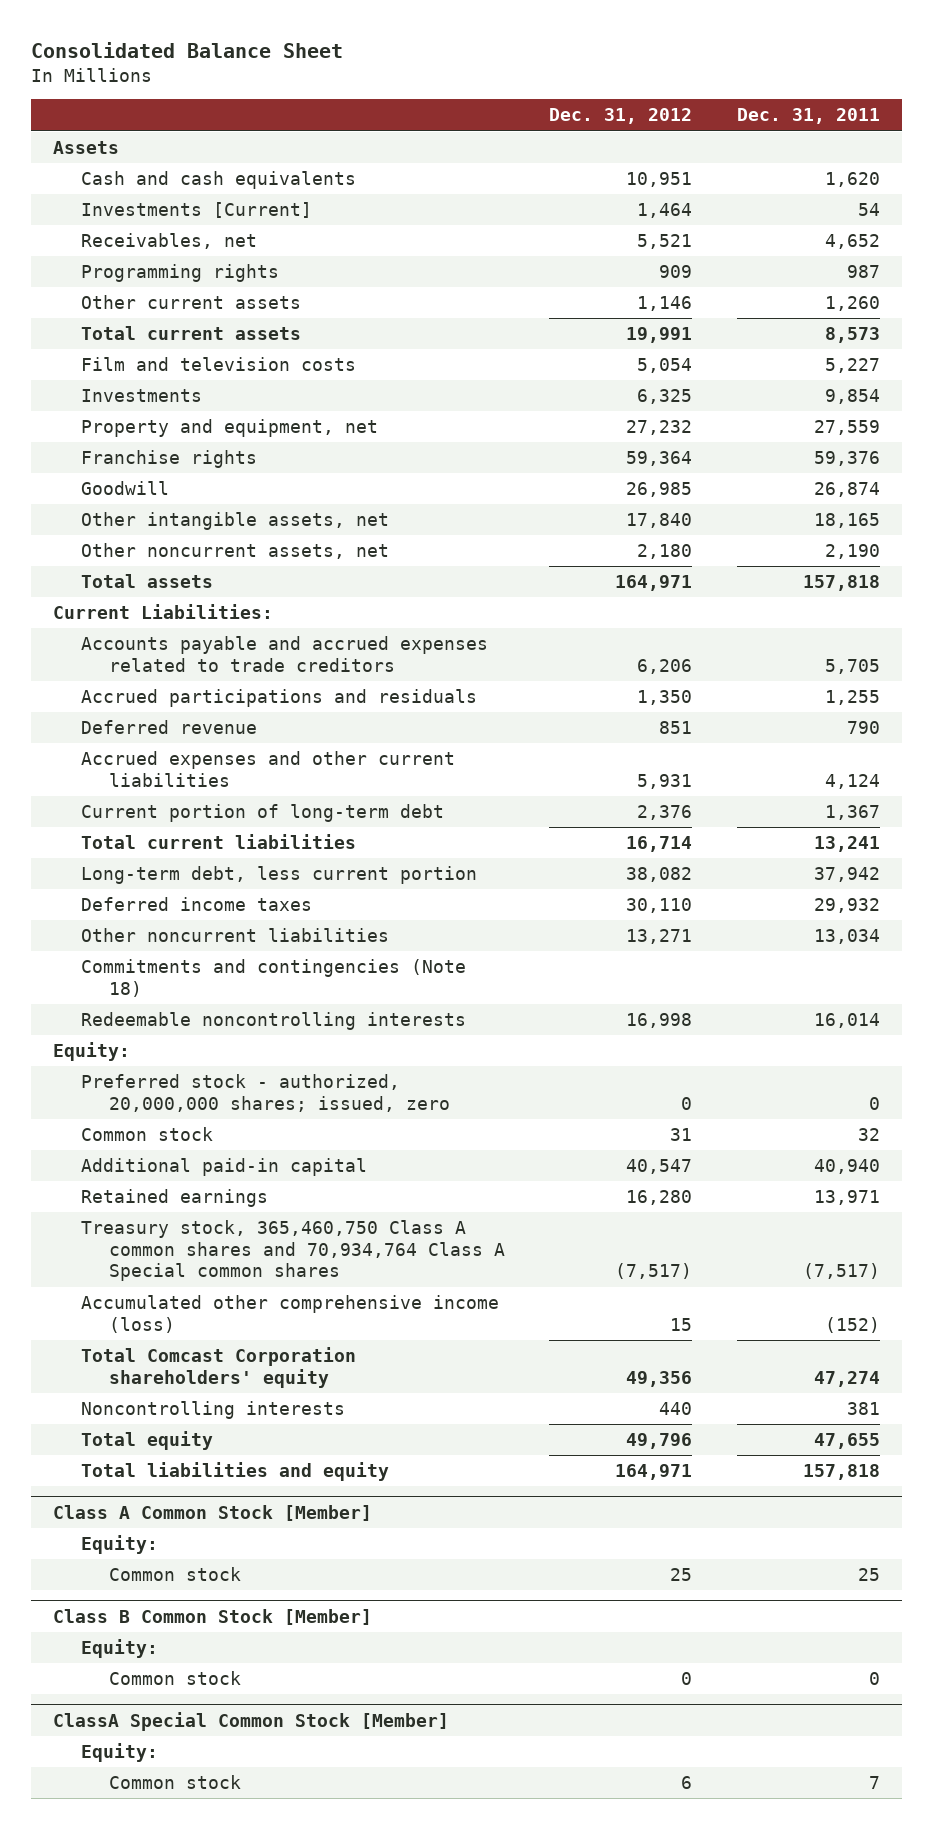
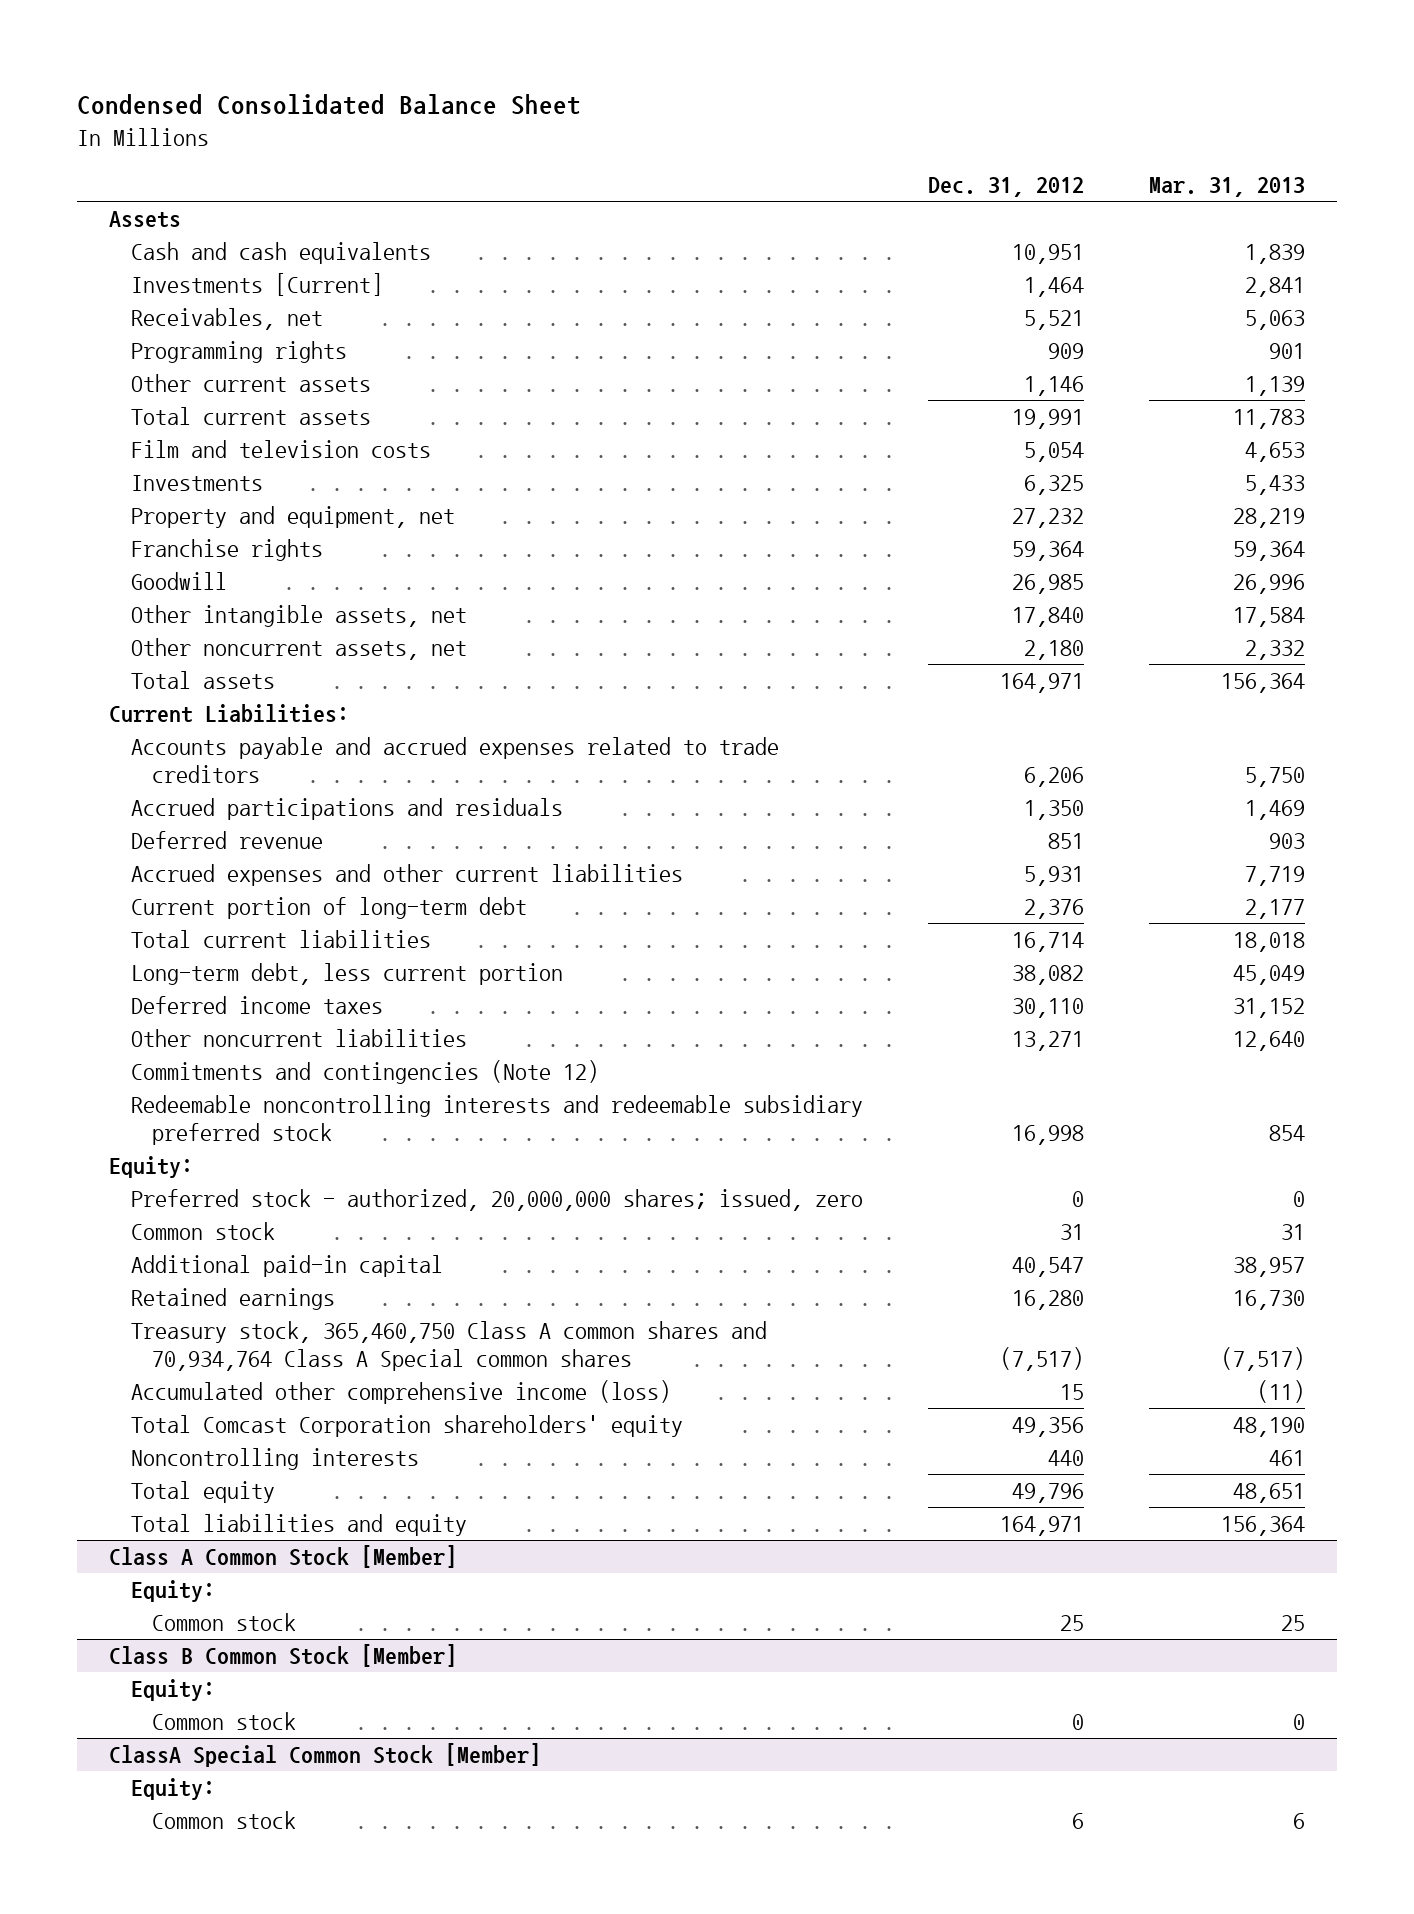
[31,42,344,59] Consolidated Balance Sheet -> [76,94,581,116] Condensed Consolidated Balance Sheet
[736,108,880,125] Dec. 31, 2011 -> none
none -> [1148,177,1305,198] Mar. 31, 2013
[81,959,467,997] Commitments and contingencies (Note 18) -> [130,1060,599,1085] Commitments and contingencies (Note 12)
[81,1012,467,1031] Redeemable noncontrolling interests -> [130,1095,863,1145] Redeemable noncontrolling interests and redeemable subsidiary preferred stock

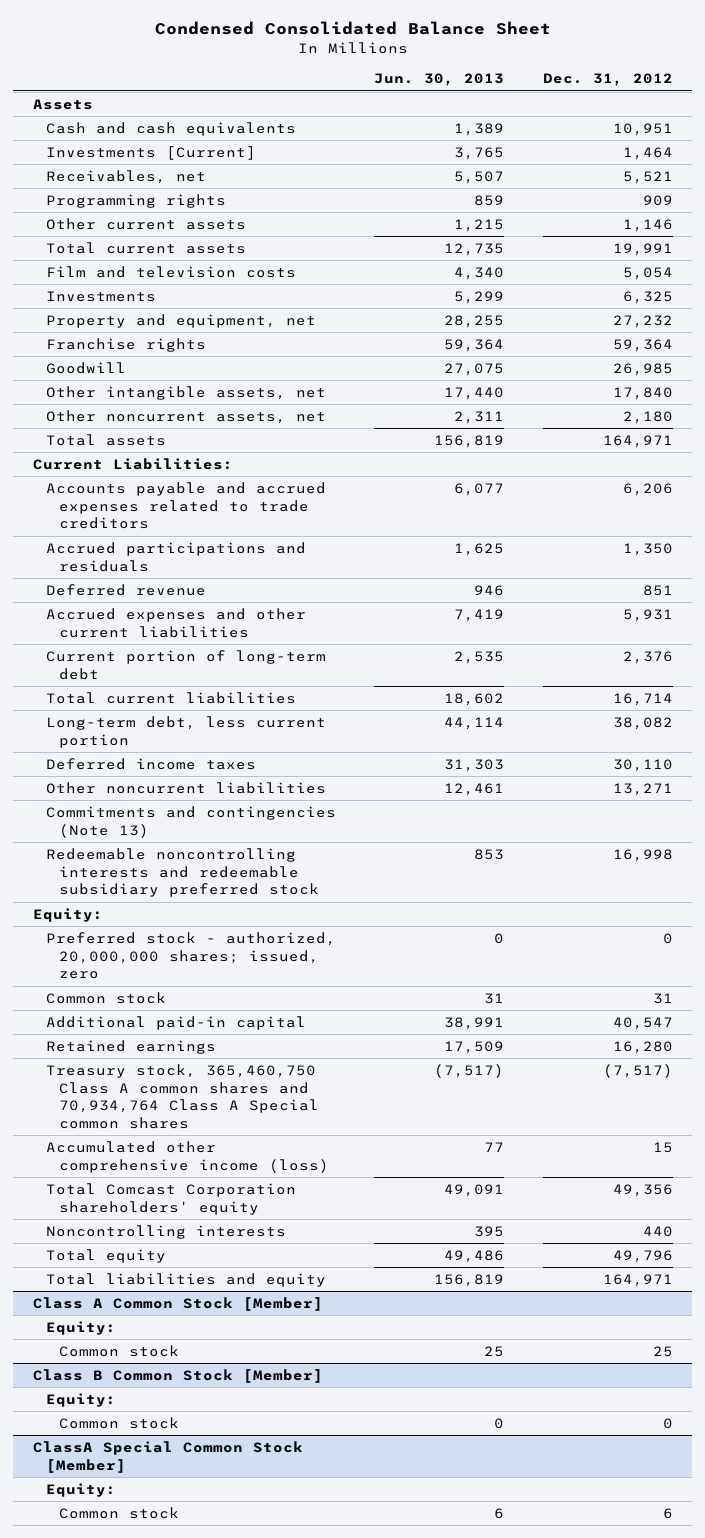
[1148,177,1305,198] Mar. 31, 2013 -> none
none -> [374,73,505,87] Jun. 30, 2013
[130,1060,599,1085] Commitments and contingencies (Note 12) -> [45,805,336,838] Commitments and contingencies (Note 13)

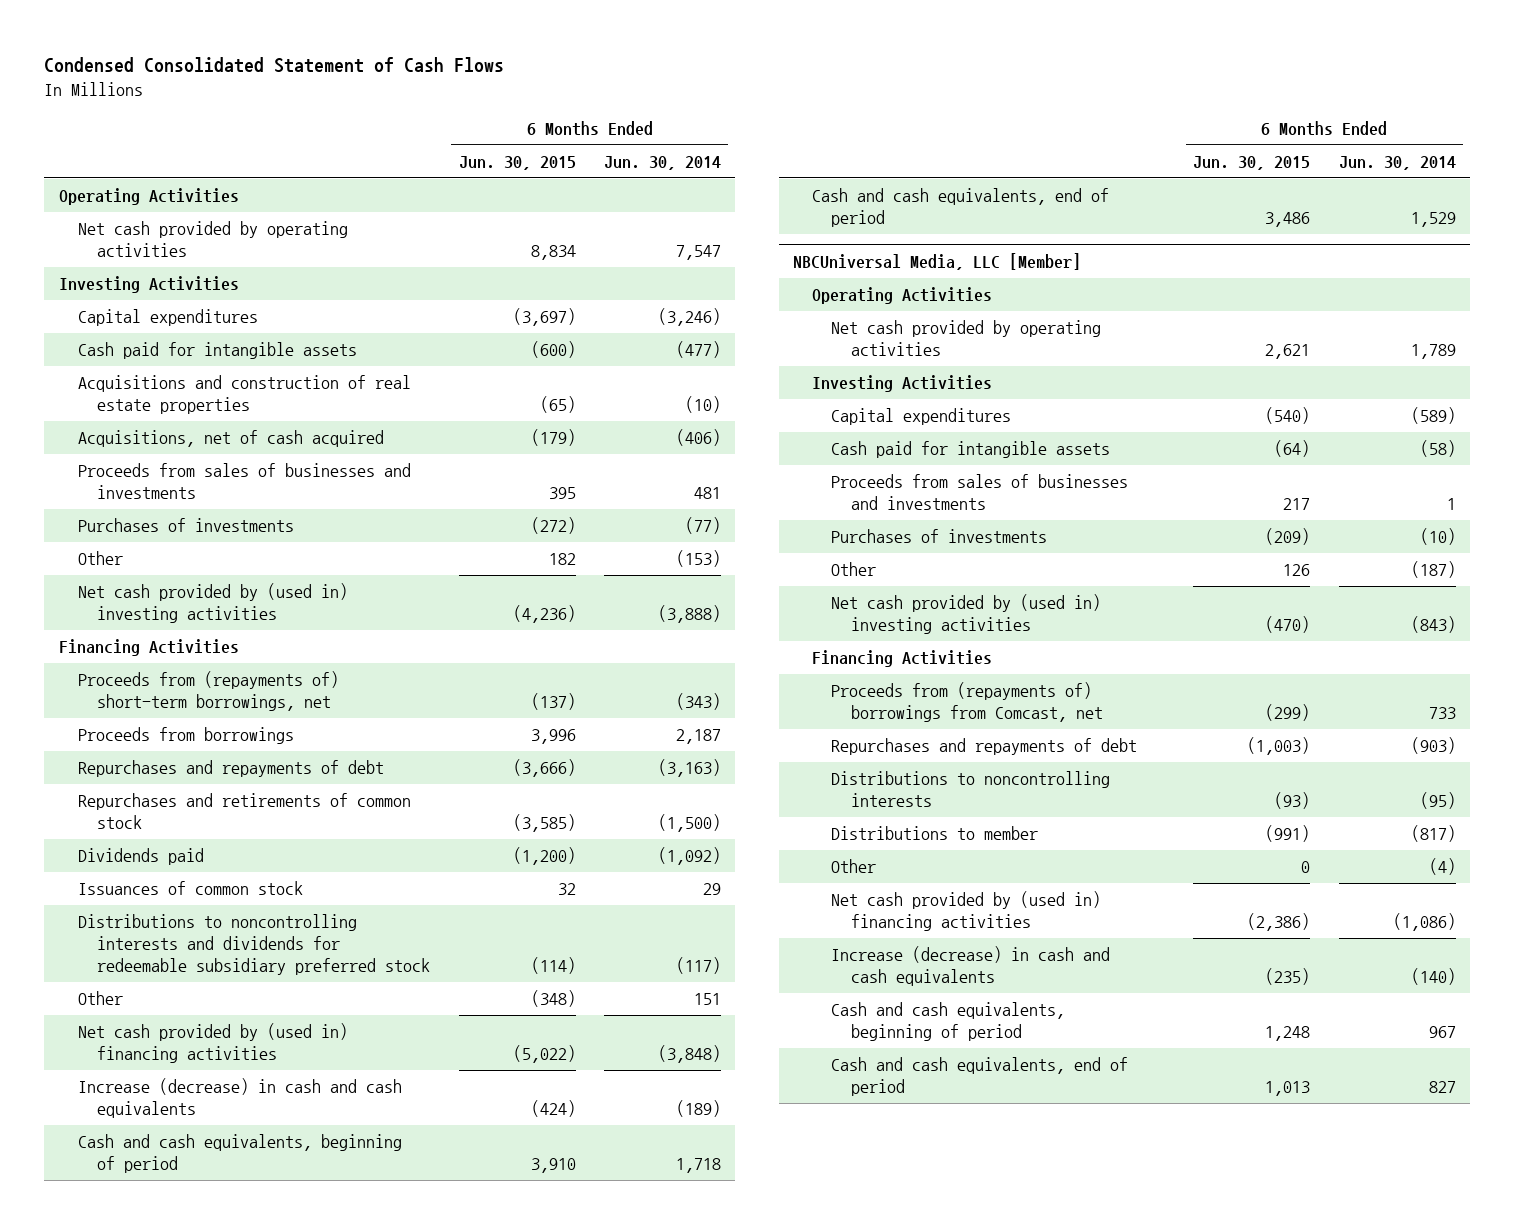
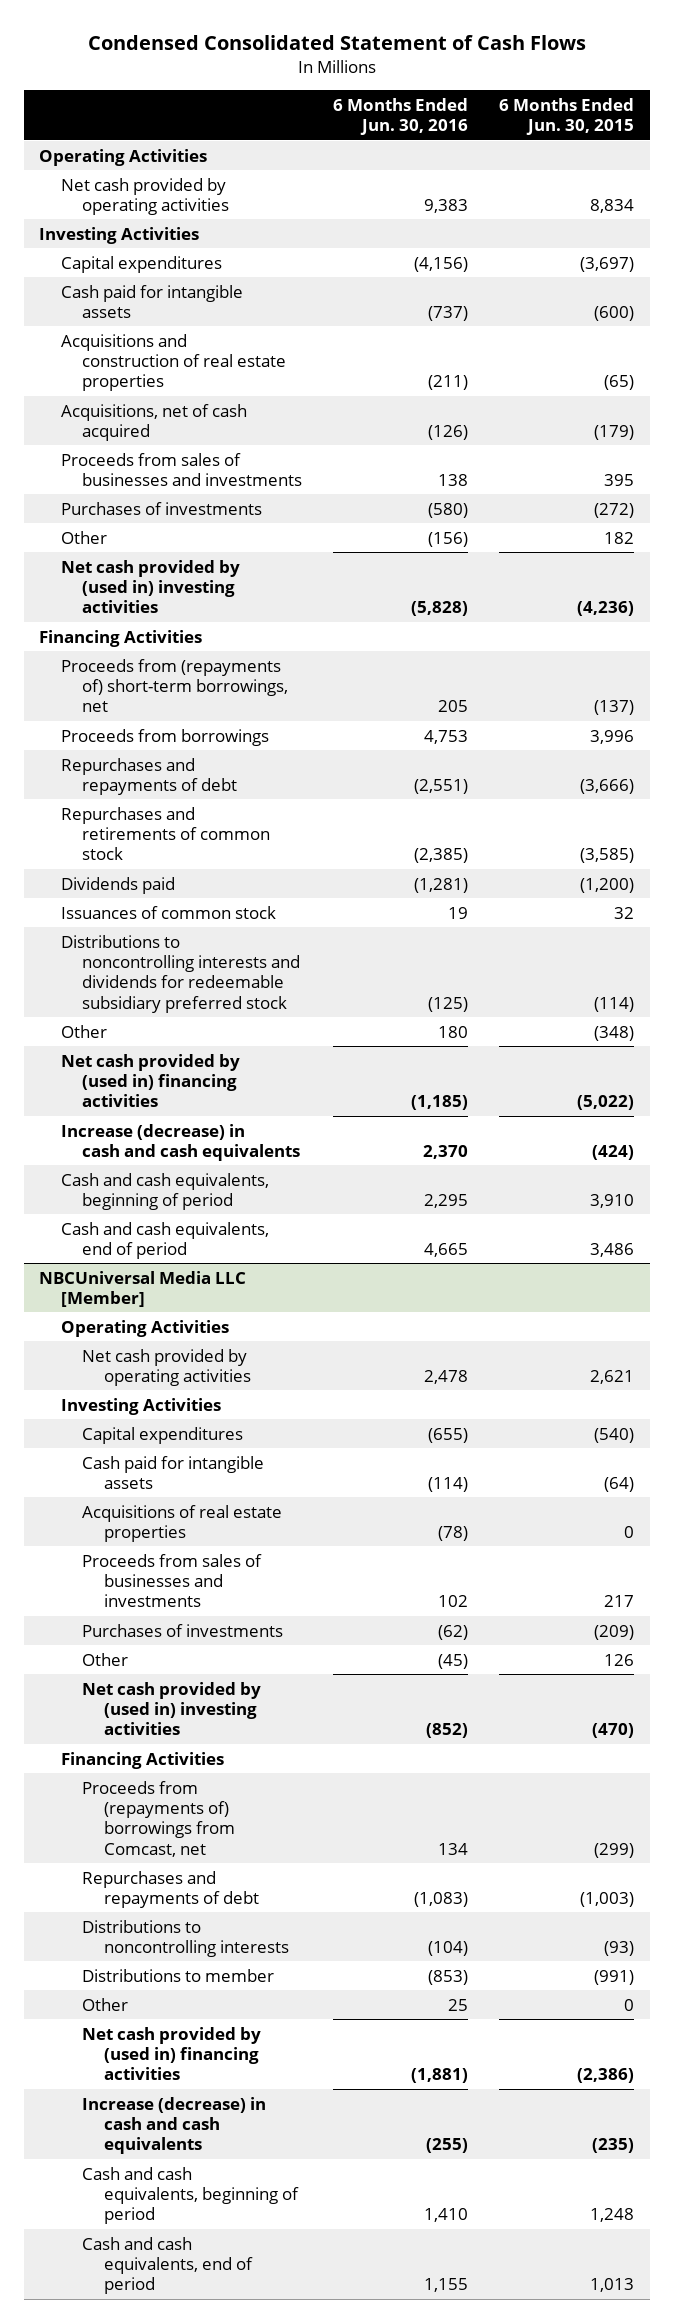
[604,155,722,170] Jun. 30, 2014 -> none
none -> [333,97,469,136] 6 Months Ended Jun. 30, 2016
[793,252,1082,270] NBCUniversal Media, LLC [Member] -> [39,1270,247,1308] NBCUniversal Media LLC [Member]
none -> [82,1504,283,1543] Acquisitions of real estate properties

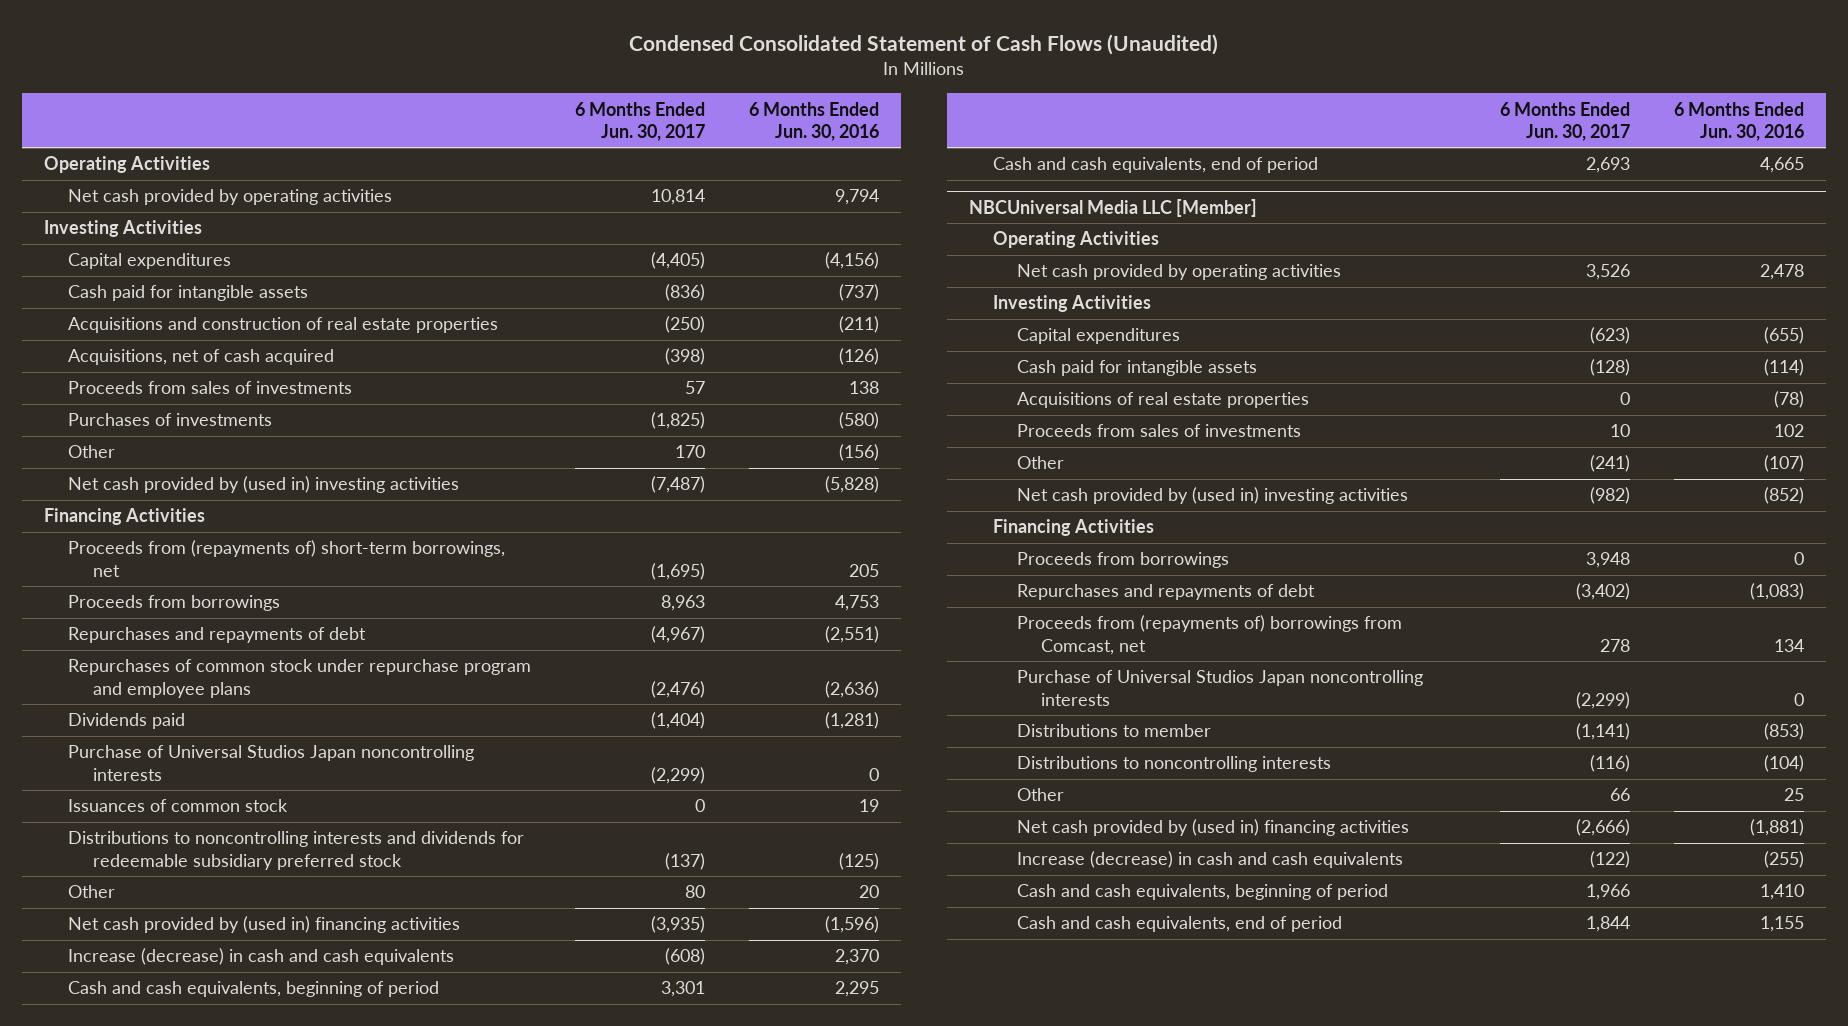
[87,35,586,51] Condensed Consolidated Statement of Cash Flows -> [628,33,1218,55] Condensed Consolidated Statement of Cash Flows (Unaudited)
[499,97,635,136] 6 Months Ended Jun. 30, 2015 -> none
none -> [575,101,706,141] 6 Months Ended Jun. 30, 2017
[424,199,469,214] 9,383 -> [835,189,880,206] 9,794
[60,452,303,487] Proceeds from sales of businesses and investments -> [68,381,353,395] Proceeds from sales of investments
[60,806,271,861] Repurchases and retirements of common stock -> [68,659,532,698] Repurchases of common stock under repurchase program and employee plans
[414,848,469,864] (2,385) -> [825,680,880,698] (2,636)
none -> [68,745,475,781] Purchase of Universal Studios Japan noncontrolling interests
[438,1025,469,1038] 180 -> [859,885,880,899] 20
[411,1095,469,1111] (1,185) -> [825,916,880,934] (1,596)
[82,1623,284,1637] Purchases of investments -> none
[82,1553,263,1608] Proceeds from sales of businesses and investments -> [1016,424,1301,438] Proceeds from sales of investments
[438,1653,469,1669] (45) -> [1763,455,1804,473] (107)
none -> [1016,552,1229,569] Proceeds from borrowings
[82,1780,236,1857] Proceeds from (repayments of) borrowings from Comcast, net -> [1016,615,1402,655] Proceeds from (repayments of) borrowings from Comcast, net
none -> [1016,670,1423,706] Purchase of Universal Studios Japan noncontrolling interests
[82,1919,290,1958] Distributions to noncontrolling interests -> [1016,756,1331,773] Distributions to noncontrolling interests

